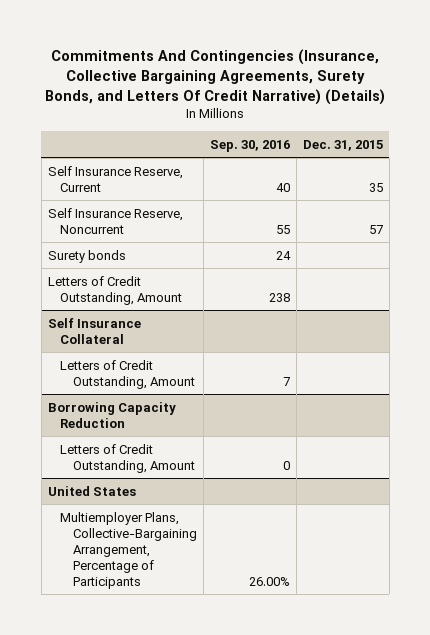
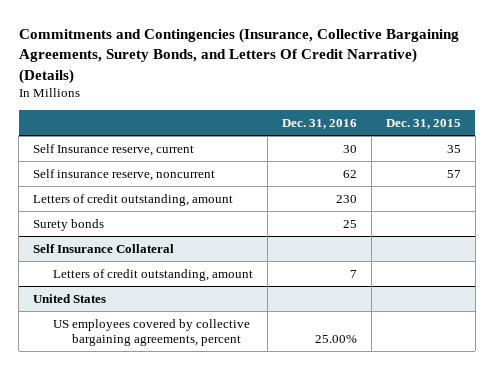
[45,49,386,105] Commitments And Contingencies (Insurance, Collective Bargaining Agreements, Surety Bonds, and Letters Of Credit Narrative) (Details) -> [18,28,459,84] Commitments and Contingencies (Insurance, Collective Bargaining Agreements, Surety Bonds, and Letters Of Credit Narrative) (Details)
[209,139,290,152] Sep. 30, 2016 -> none
none -> [281,119,357,130] Dec. 31, 2016
[47,165,183,192] Self Insurance Reserve, Current -> [33,143,195,156] Self Insurance reserve, current
[47,207,183,234] Self Insurance Reserve, Noncurrent -> [33,168,216,181] Self insurance reserve, noncurrent
none -> [33,193,234,206] Letters of credit outstanding, amount
[47,275,183,305] Letters of Credit Outstanding, Amount -> none
[47,401,176,428] Borrowing Capacity Reduction -> none
[60,443,195,473] Letters of Credit Outstanding, Amount -> none
[60,359,195,389] Letters of Credit Outstanding, Amount -> [52,268,253,281] Letters of credit outstanding, amount
[60,511,197,589] Multiemployer Plans, Collective-Bargaining Arrangement, Percentage of Participants -> [52,318,250,347] US employees covered by collective bargaining agreements, percent

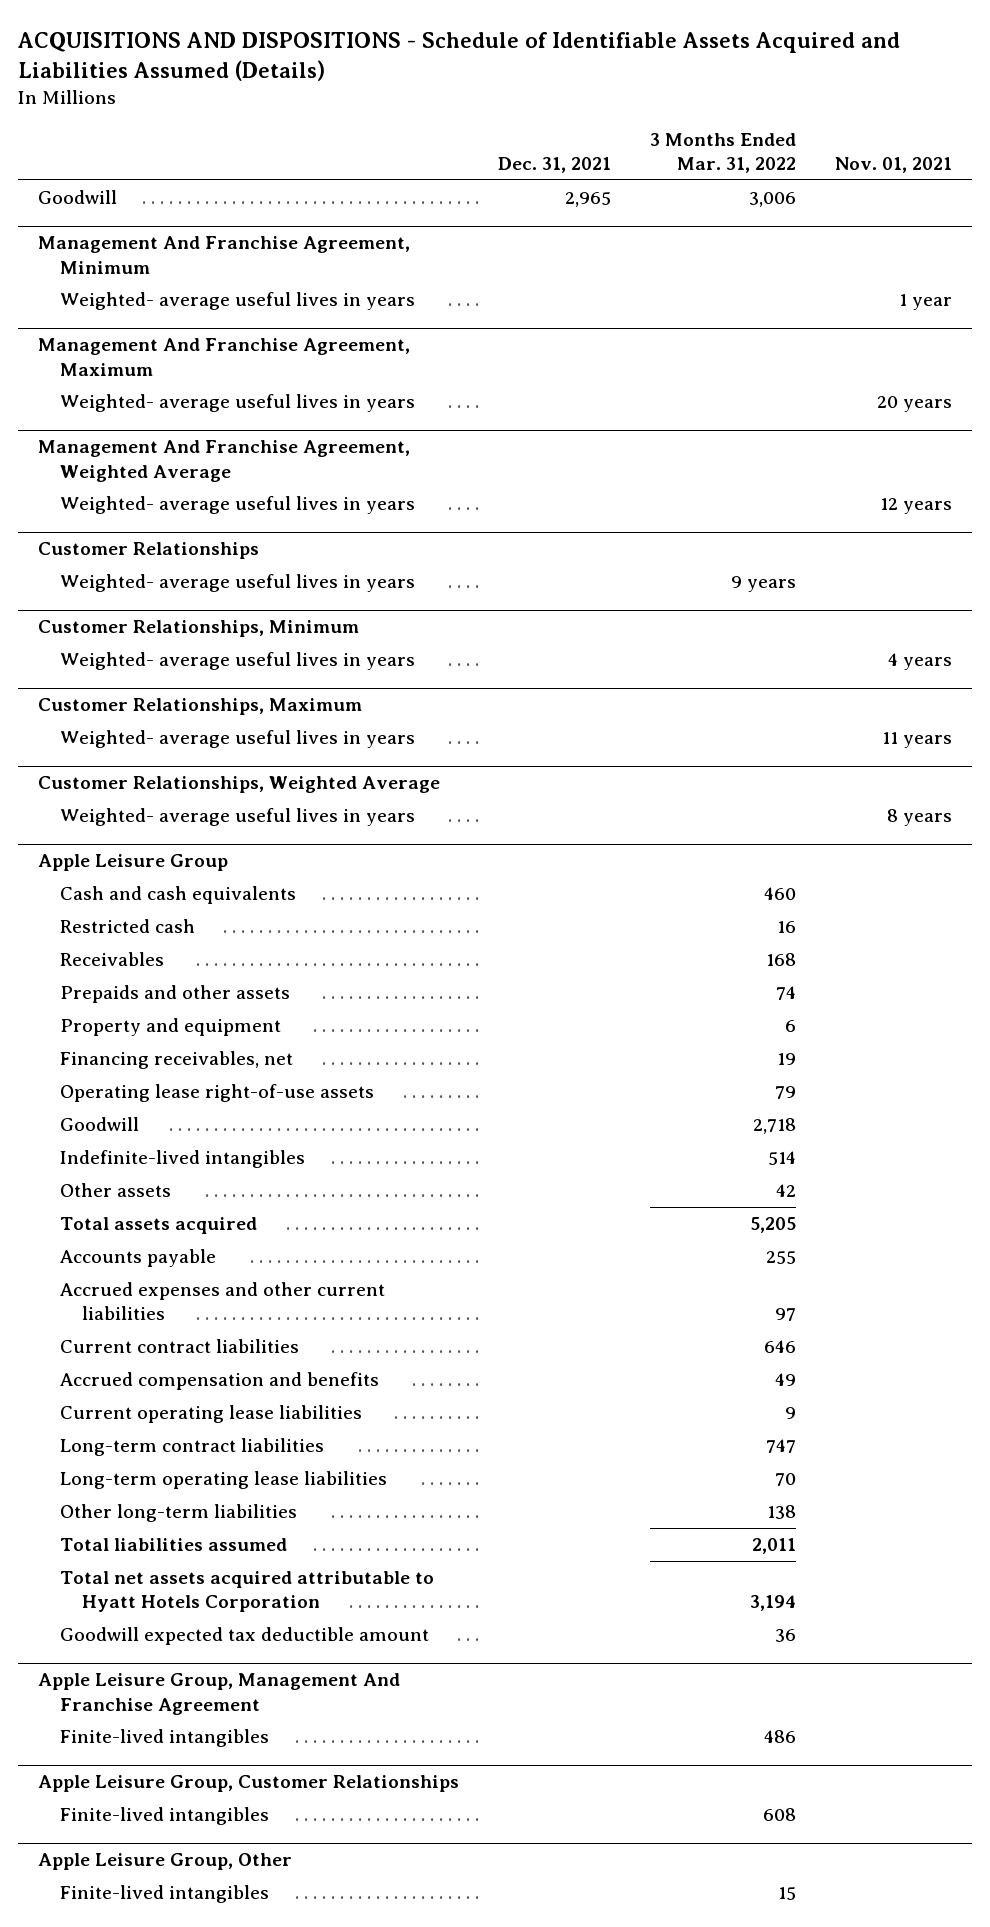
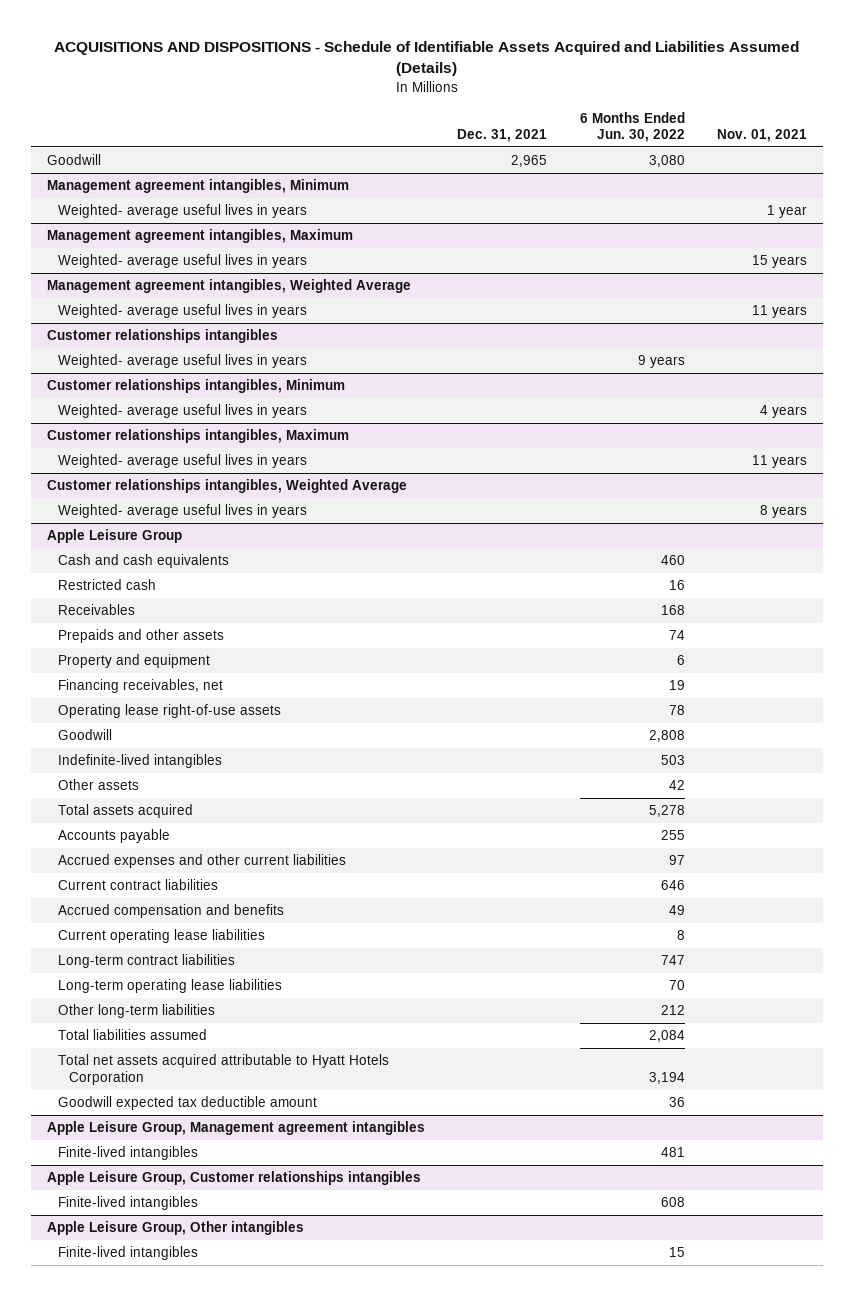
[650,132,797,174] 3 Months Ended Mar. 31, 2022 -> none
none -> [579,111,685,142] 6 Months Ended Jun. 30, 2022
[37,236,410,274] Management And Franchise Agreement, Minimum -> [47,179,350,194] Management agreement intangibles, Minimum
[37,338,410,376] Management And Franchise Agreement, Maximum -> [47,229,354,244] Management agreement intangibles, Maximum
[877,395,953,412] 20 years -> [751,255,807,269] 15 years
[37,440,410,482] Management And Franchise Agreement, Weighted Average -> [47,279,412,294] Management agreement intangibles, Weighted Average
[880,497,953,514] 12 years -> [751,305,807,319] 11 years
[37,542,259,560] Customer Relationships -> [47,329,279,344] Customer relationships intangibles
[37,620,359,638] Customer Relationships, Minimum -> [47,379,346,394] Customer relationships intangibles, Minimum
[37,698,362,716] Customer Relationships, Maximum -> [47,429,350,444] Customer relationships intangibles, Maximum
[37,776,440,794] Customer Relationships, Weighted Average -> [47,479,408,494] Customer relationships intangibles, Weighted Average
[37,1673,400,1715] Apple Leisure Group, Management And Franchise Agreement -> [47,1121,426,1136] Apple Leisure Group, Management agreement intangibles
[37,1775,459,1793] Apple Leisure Group, Customer Relationships -> [47,1171,422,1186] Apple Leisure Group, Customer relationships intangibles
[37,1853,292,1871] Apple Leisure Group, Other -> [47,1221,305,1236] Apple Leisure Group, Other intangibles

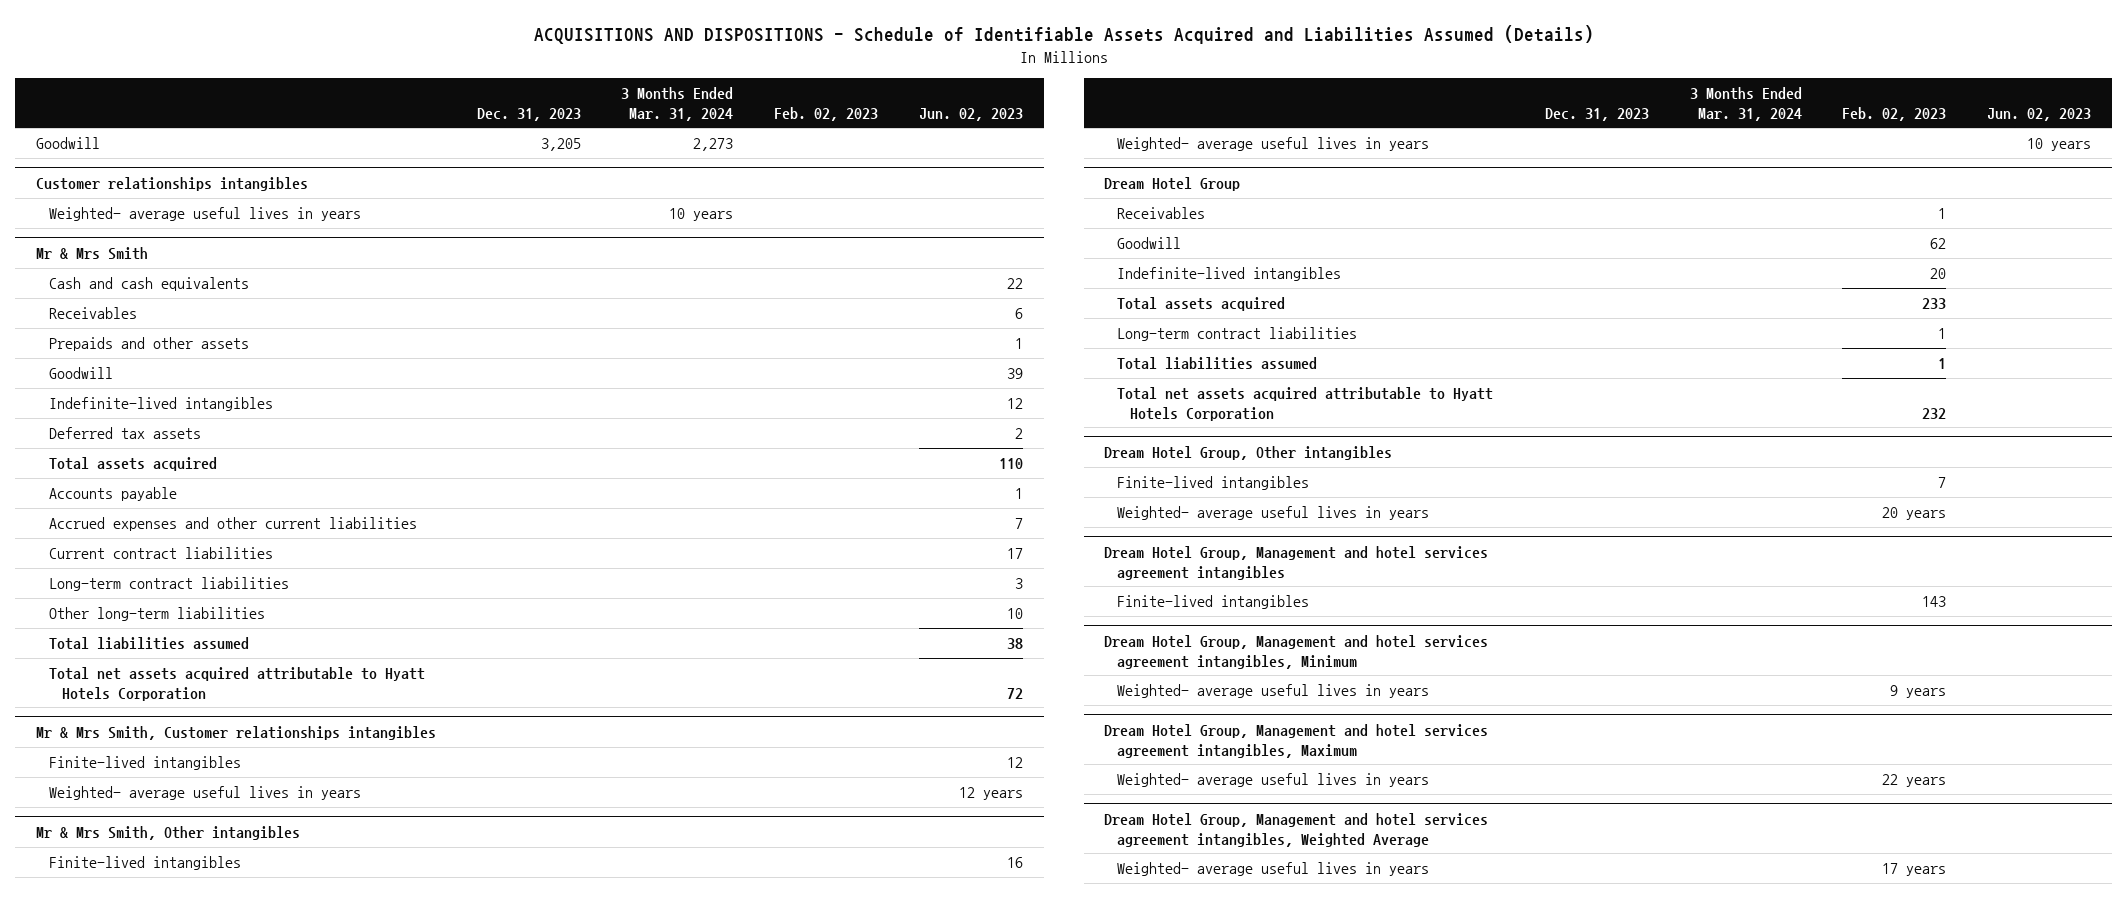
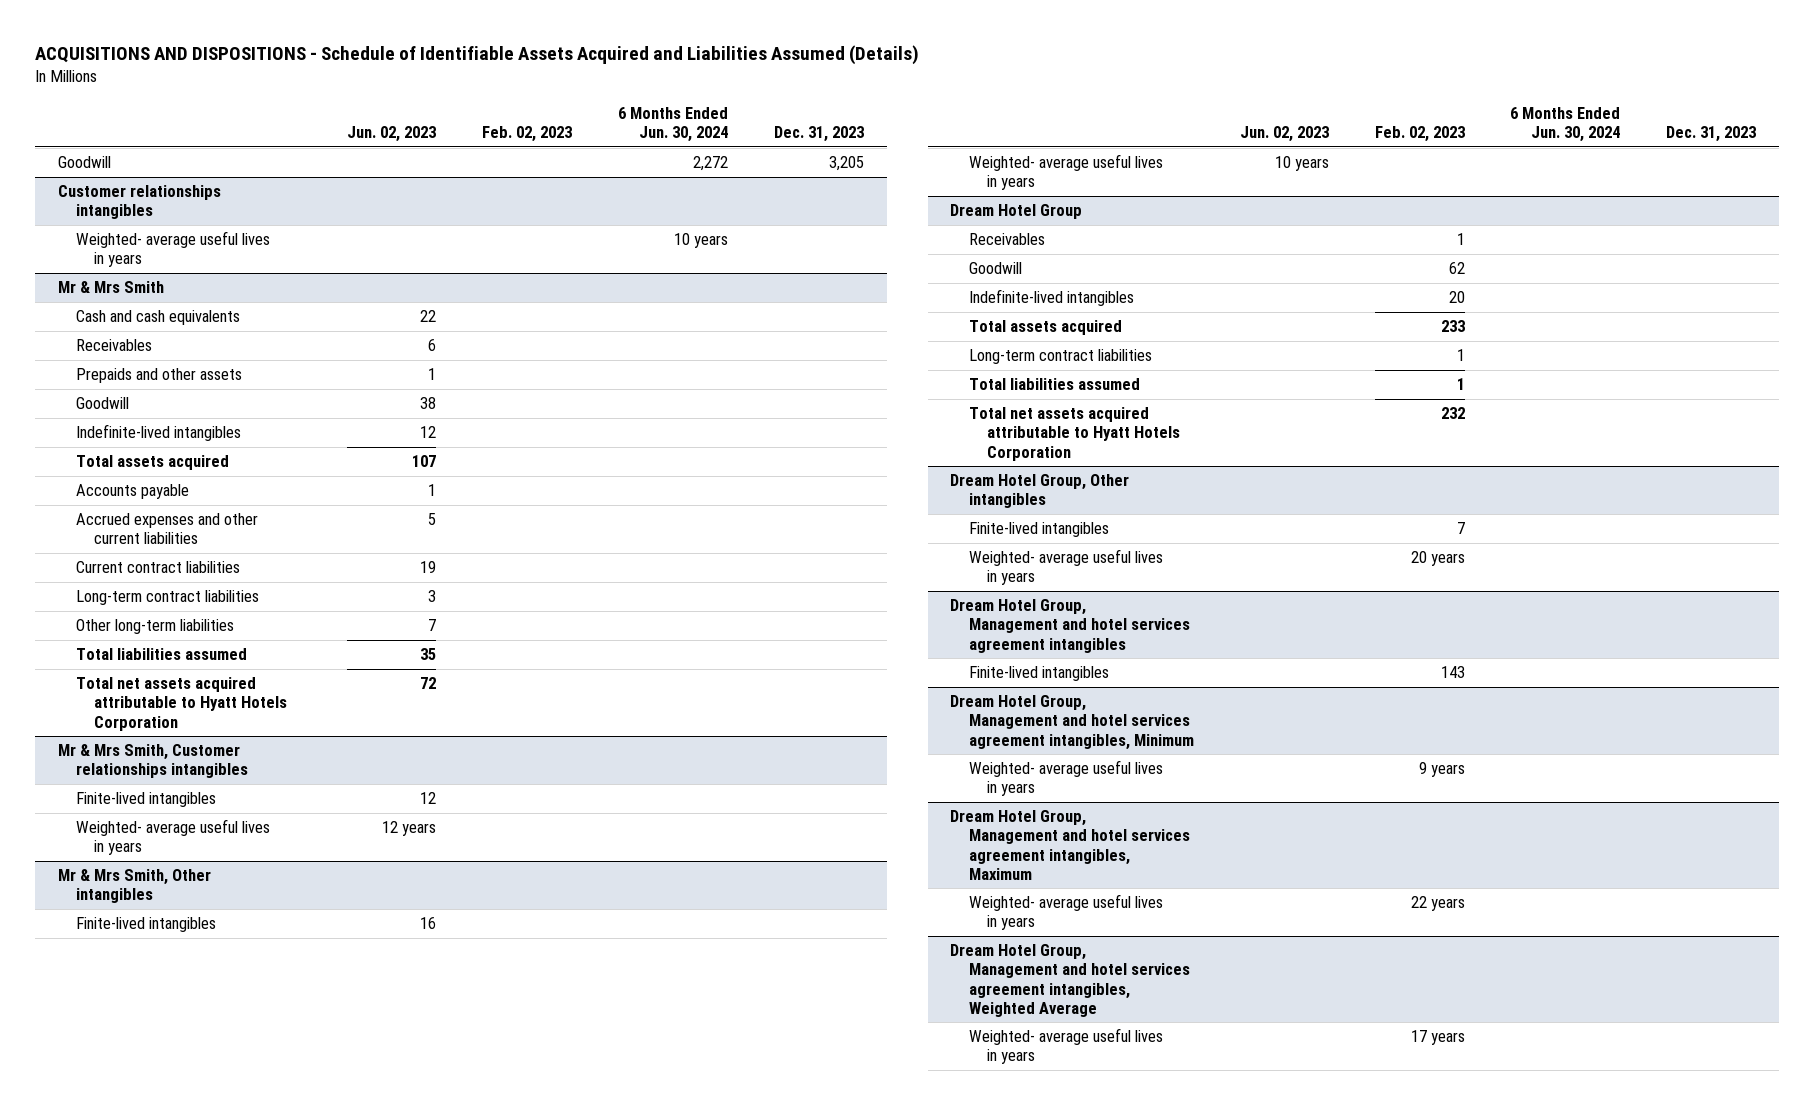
[621,87,734,121] 3 Months Ended Mar. 31, 2024 -> none
none -> [617,107,728,143] 6 Months Ended Jun. 30, 2024
[1007,367,1024,379] 39 -> [419,397,436,410] 38
[48,426,201,439] Deferred tax assets -> none
[999,457,1024,469] 110 -> [411,455,436,468] 107
[1015,517,1024,529] 7 -> [427,513,436,526] 5
[1007,547,1024,559] 17 -> [419,561,436,574] 19
[1007,607,1024,619] 10 -> [427,619,436,632] 7
[1007,637,1024,649] 38 -> [419,648,436,661] 35

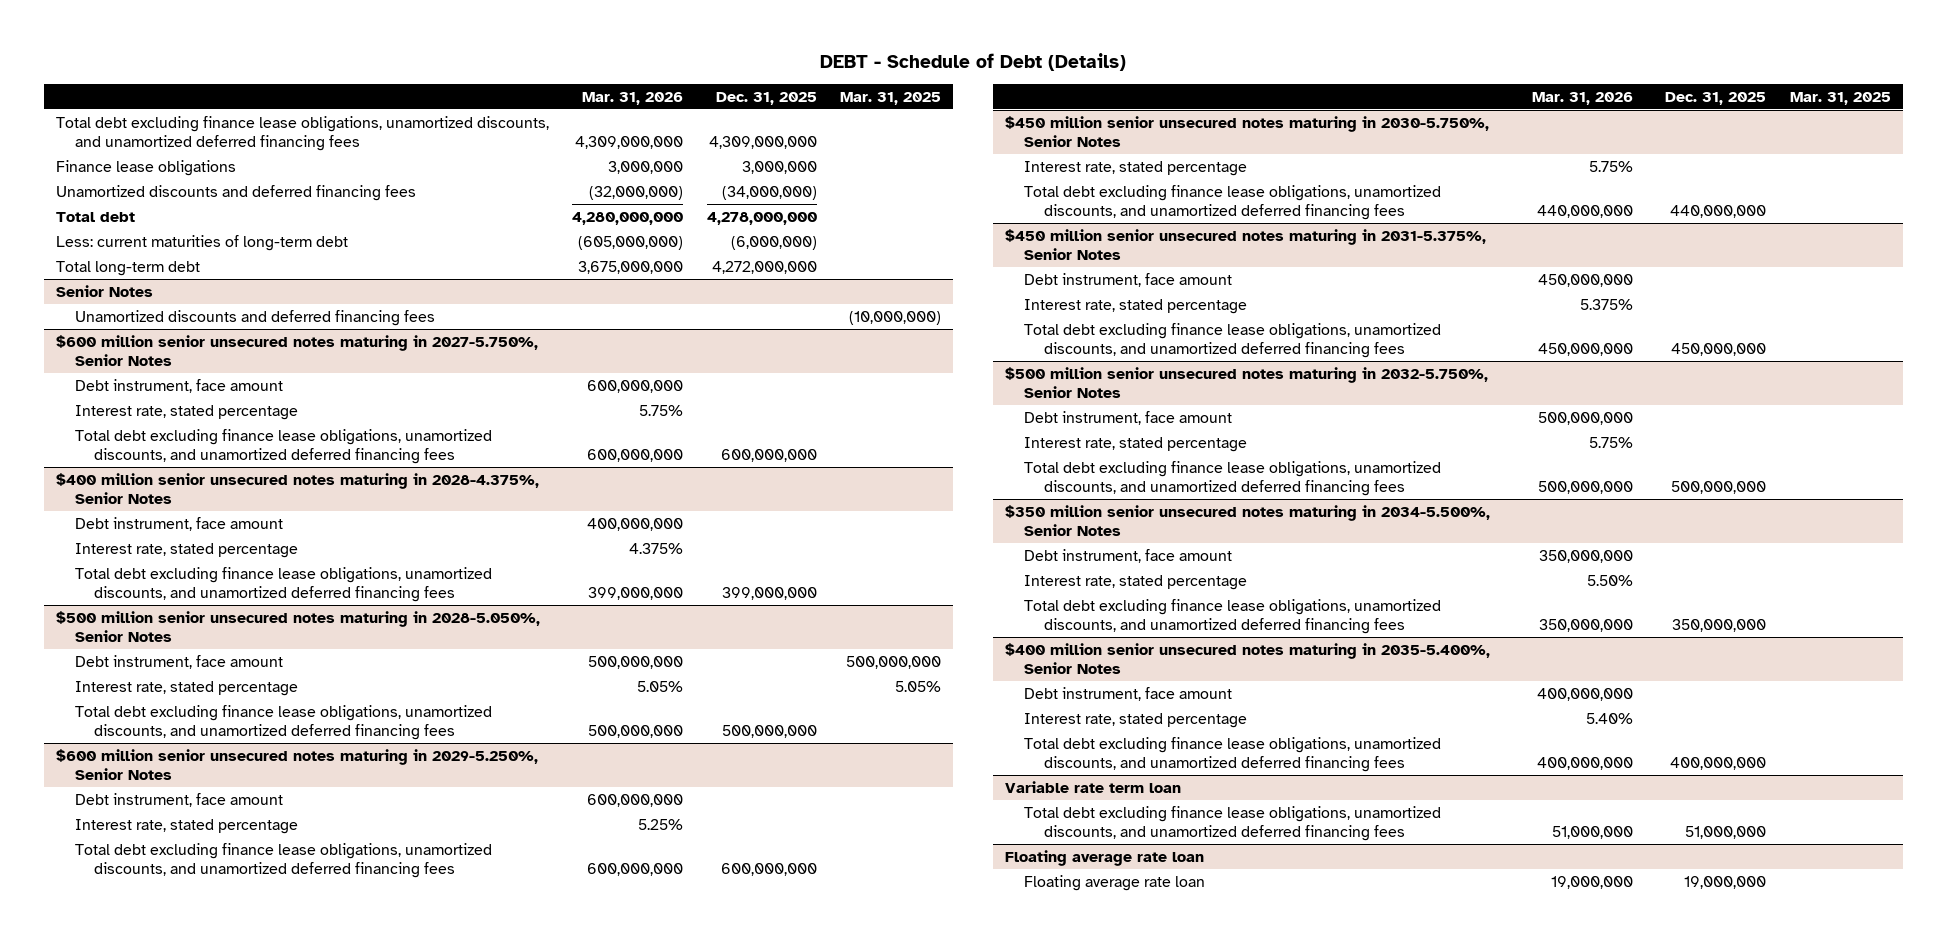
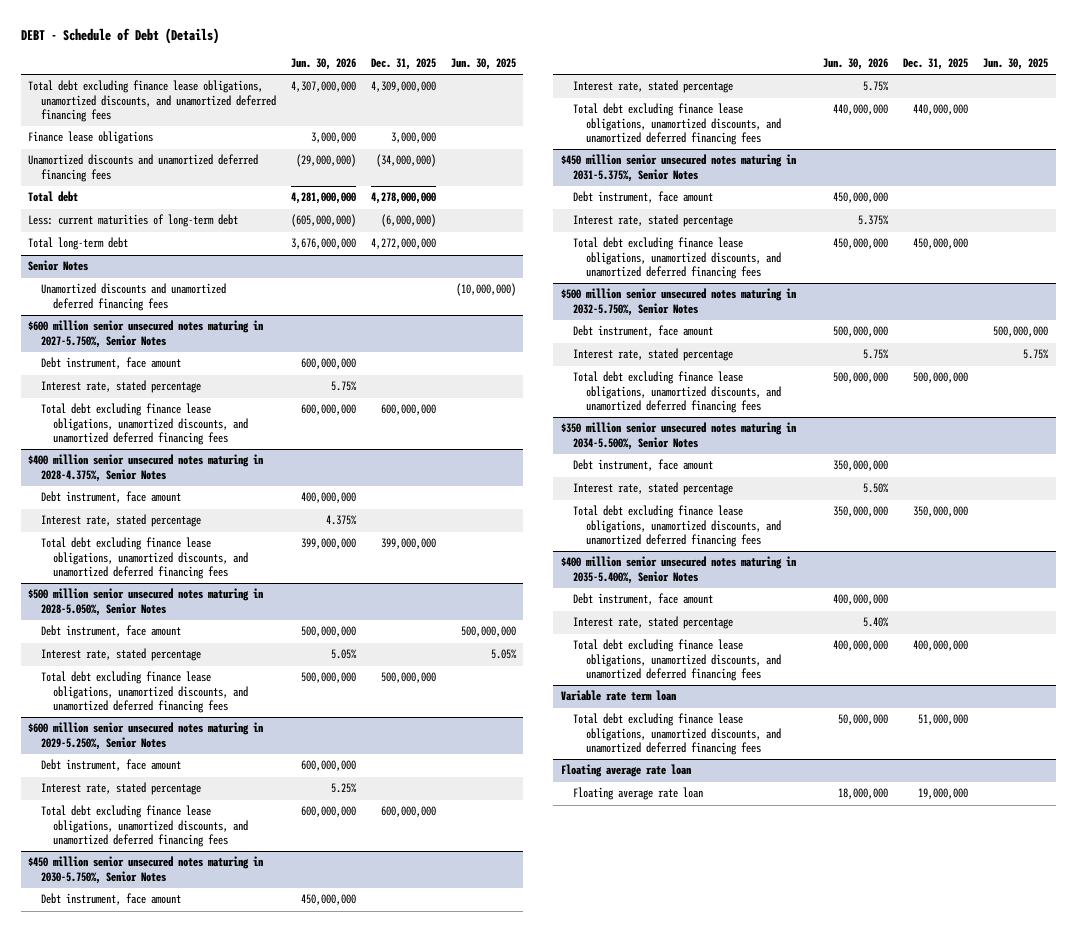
[582,92,684,106] Mar. 31, 2026 -> none
[840,92,942,106] Mar. 31, 2025 -> none
none -> [290,58,356,71] Jun. 30, 2026
none -> [450,58,516,71] Jun. 30, 2025
[55,184,416,201] Unamortized discounts and deferred financing fees -> [28,154,259,182] Unamortized discounts and unamortized deferred financing fees
[74,309,435,326] Unamortized discounts and deferred financing fees -> [40,283,226,311] Unamortized discounts and unamortized deferred financing fees
none -> [40,893,181,906] Debt instrument, face amount

